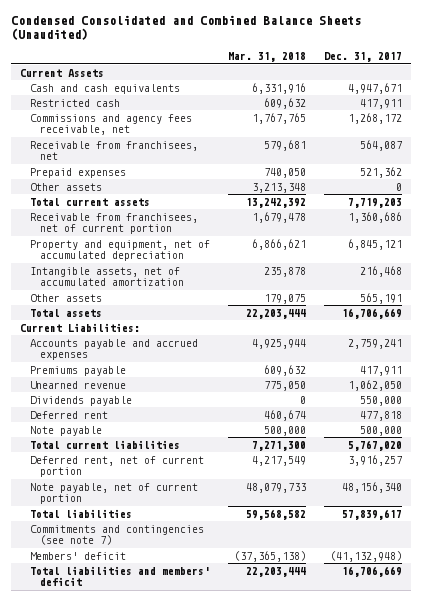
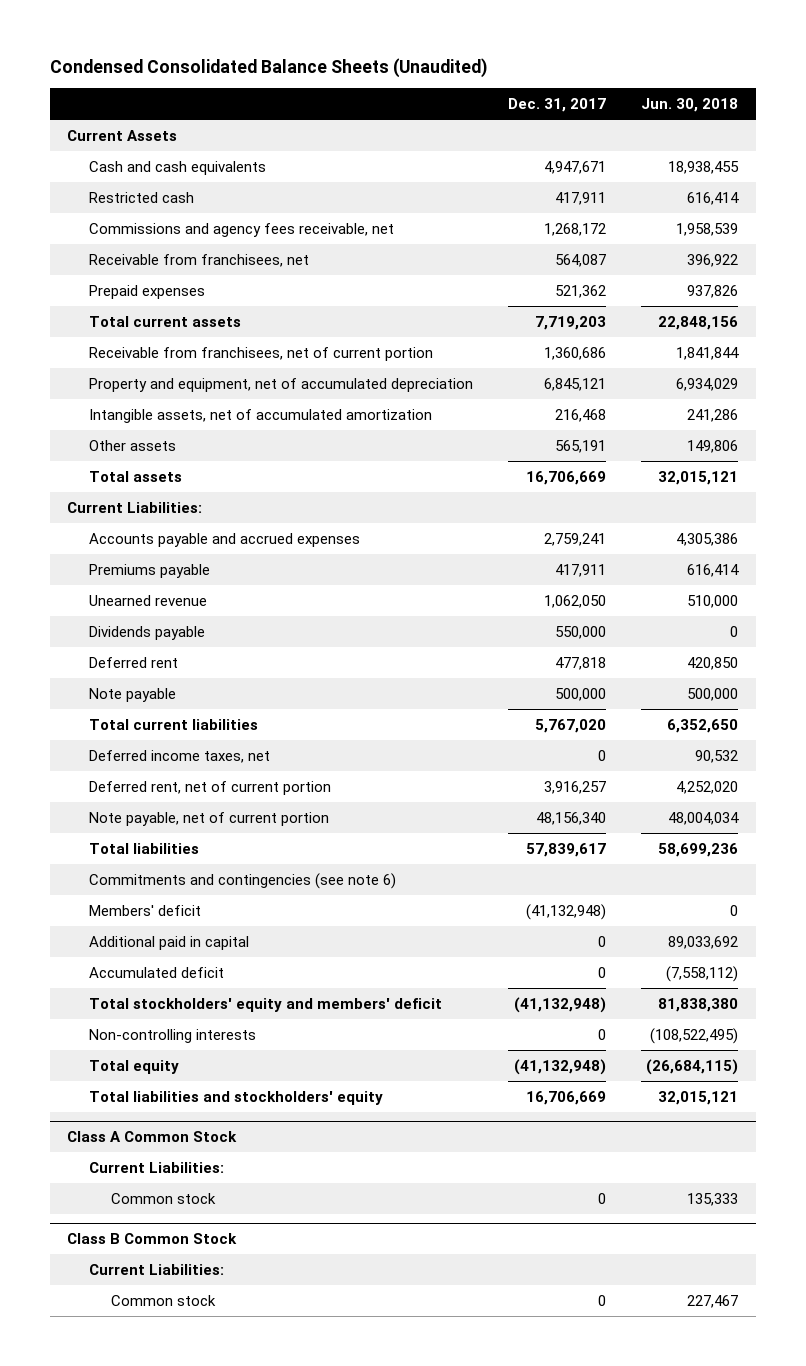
[11,15,362,41] Condensed Consolidated and Combined Balance Sheets (Unaudited) -> [49,58,487,79] Condensed Consolidated Balance Sheets (Unaudited)
[228,52,307,63] Mar. 31, 2018 -> none
none -> [641,98,739,113] Jun. 30, 2018
[30,182,103,191] Other assets -> none
none -> [89,749,271,763] Deferred income taxes, net
[30,524,205,546] Commitments and contingencies (see note 7) -> [89,872,397,889] Commitments and contingencies (see note 6)
none -> [89,935,250,950] Additional paid in capital
none -> [89,966,225,978] Accumulated deficit
none -> [89,997,443,1012] Total stockholders' equity and members' deficit
none -> [89,1028,257,1043] Non-controlling interests
none -> [89,1059,180,1074] Total equity
[30,565,211,587] Total liabilities and members' deficit -> [89,1090,384,1105] Total liabilities and stockholders' equity
none -> [67,1131,238,1143] Class A Common Stock
none -> [89,1161,225,1173] Current Liabilities:
none -> [111,1192,217,1204] Common stock
none -> [67,1233,238,1245] Class B Common Stock
none -> [89,1263,225,1275] Current Liabilities:
none -> [111,1294,217,1306] Common stock

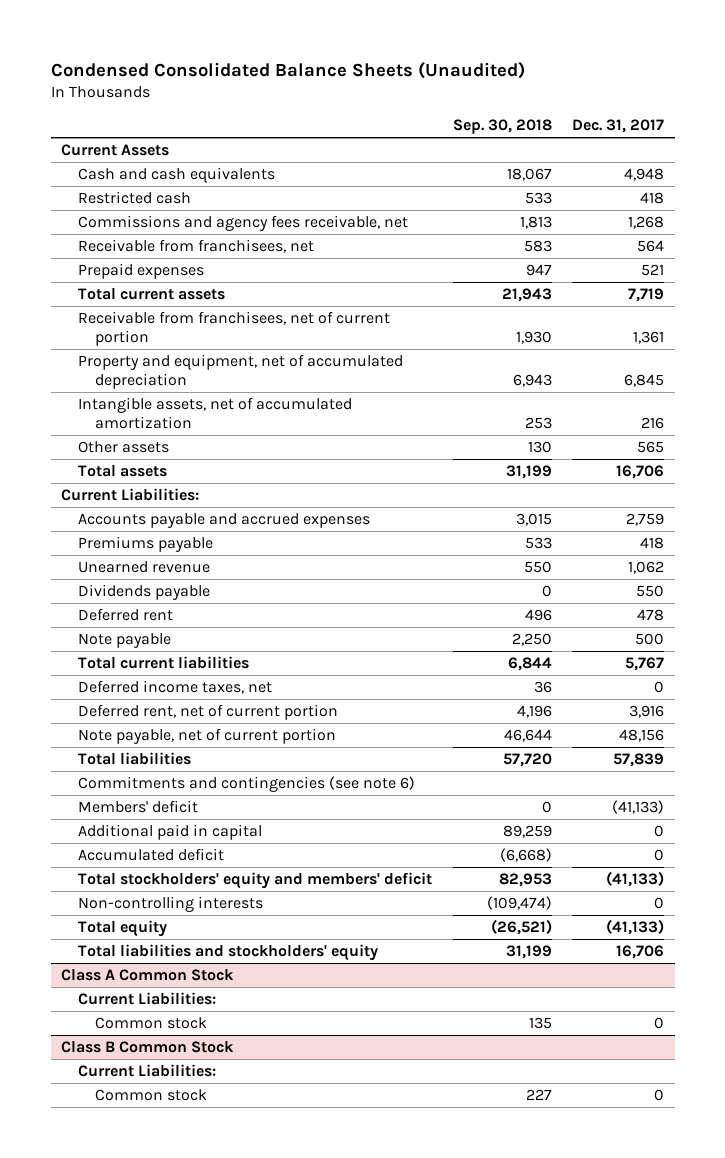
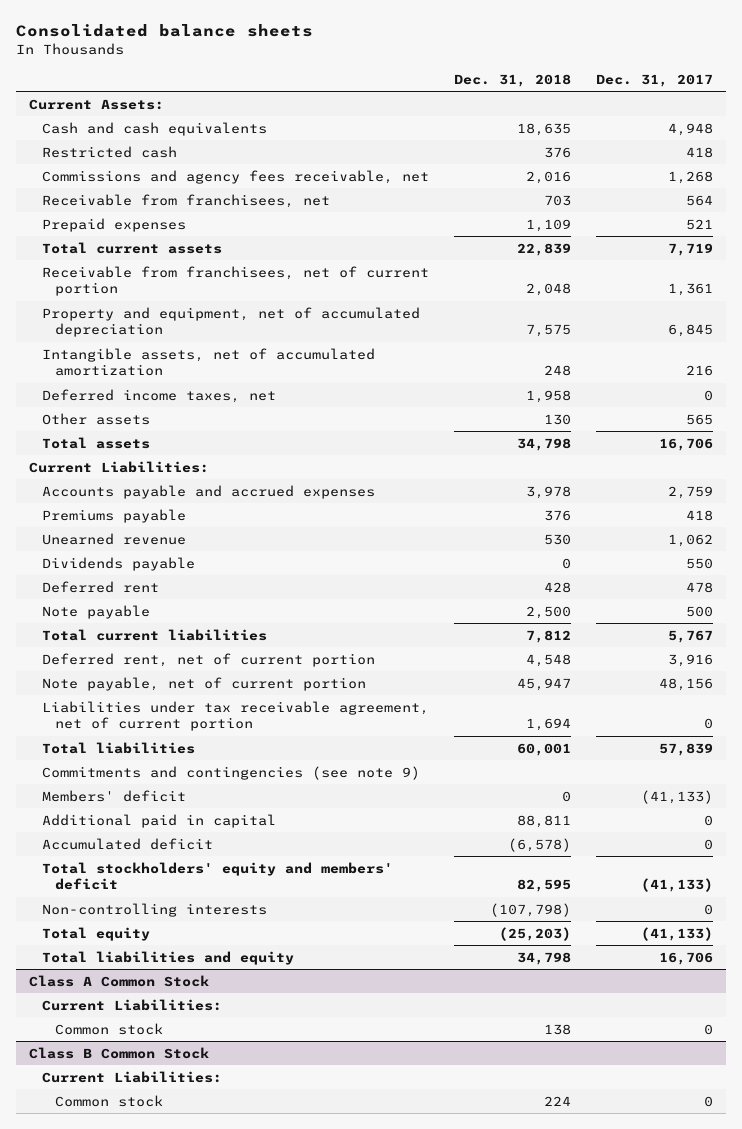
[50,61,525,79] Condensed Consolidated Balance Sheets (Unaudited) -> [16,24,314,38] Consolidated balance sheets
[452,119,552,135] Sep. 30, 2018 -> none
none -> [454,73,572,87] Dec. 31, 2018
[60,144,169,157] Current Assets -> [28,98,164,110] Current Assets:
[78,680,273,695] Deferred income taxes, net -> [41,388,276,403] Deferred income taxes, net
none -> [41,700,429,732] Liabilities under tax receivable agreement, net of current portion
[78,776,416,793] Commitments and contingencies (see note 6) -> [41,765,420,780] Commitments and contingencies (see note 9)
[78,944,379,962] Total liabilities and stockholders' equity -> [41,950,294,965] Total liabilities and equity

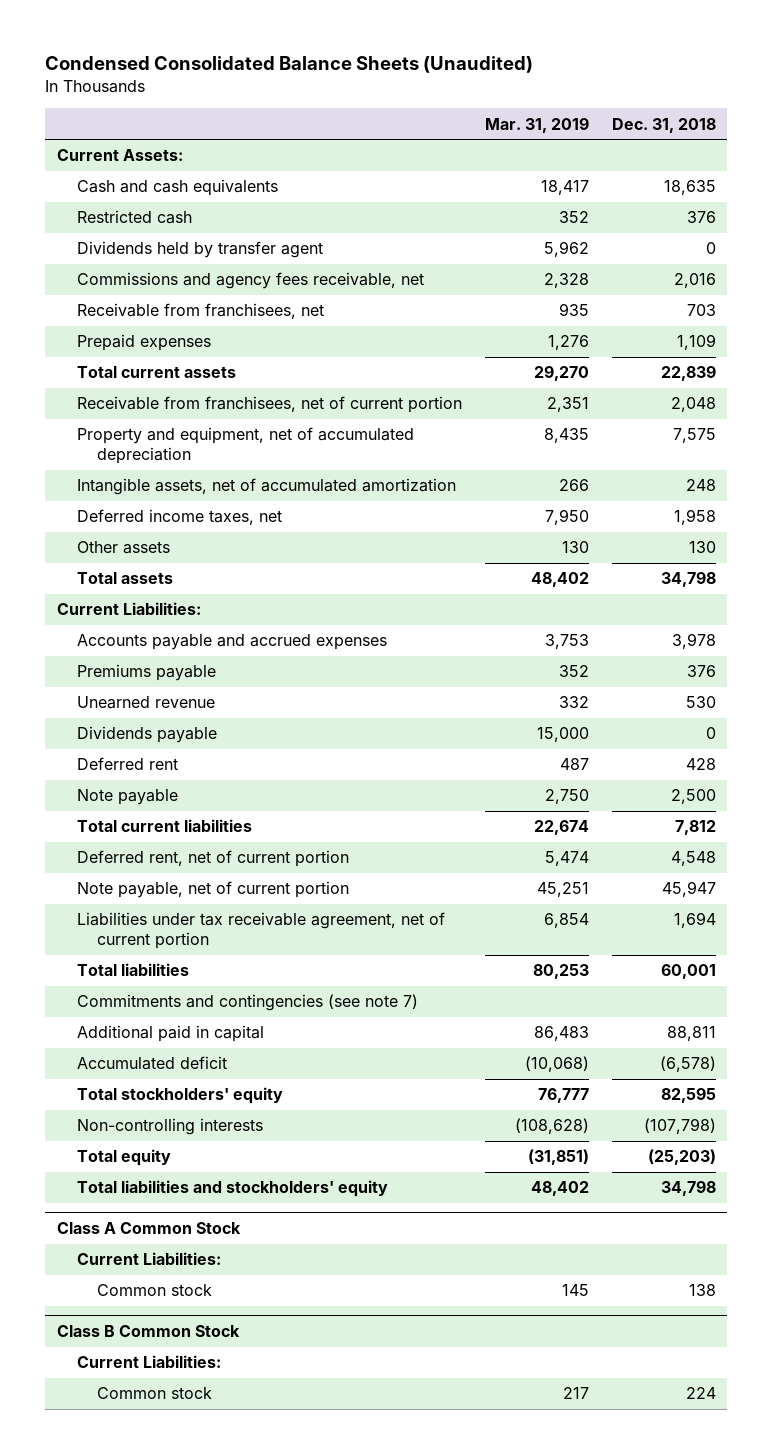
[16,24,314,38] Consolidated balance sheets -> [45,56,534,74] Condensed Consolidated Balance Sheets (Unaudited)
[596,73,714,87] Dec. 31, 2017 -> none
none -> [484,116,589,133] Mar. 31, 2019
none -> [76,241,323,259] Dividends held by transfer agent
[41,789,186,802] Members' deficit -> none
[41,765,420,780] Commitments and contingencies (see note 9) -> [76,994,418,1012] Commitments and contingencies (see note 7)
[41,861,393,891] Total stockholders' equity and members' deficit -> [76,1087,283,1105] Total stockholders' equity
[41,950,294,965] Total liabilities and equity -> [76,1180,388,1198] Total liabilities and stockholders' equity

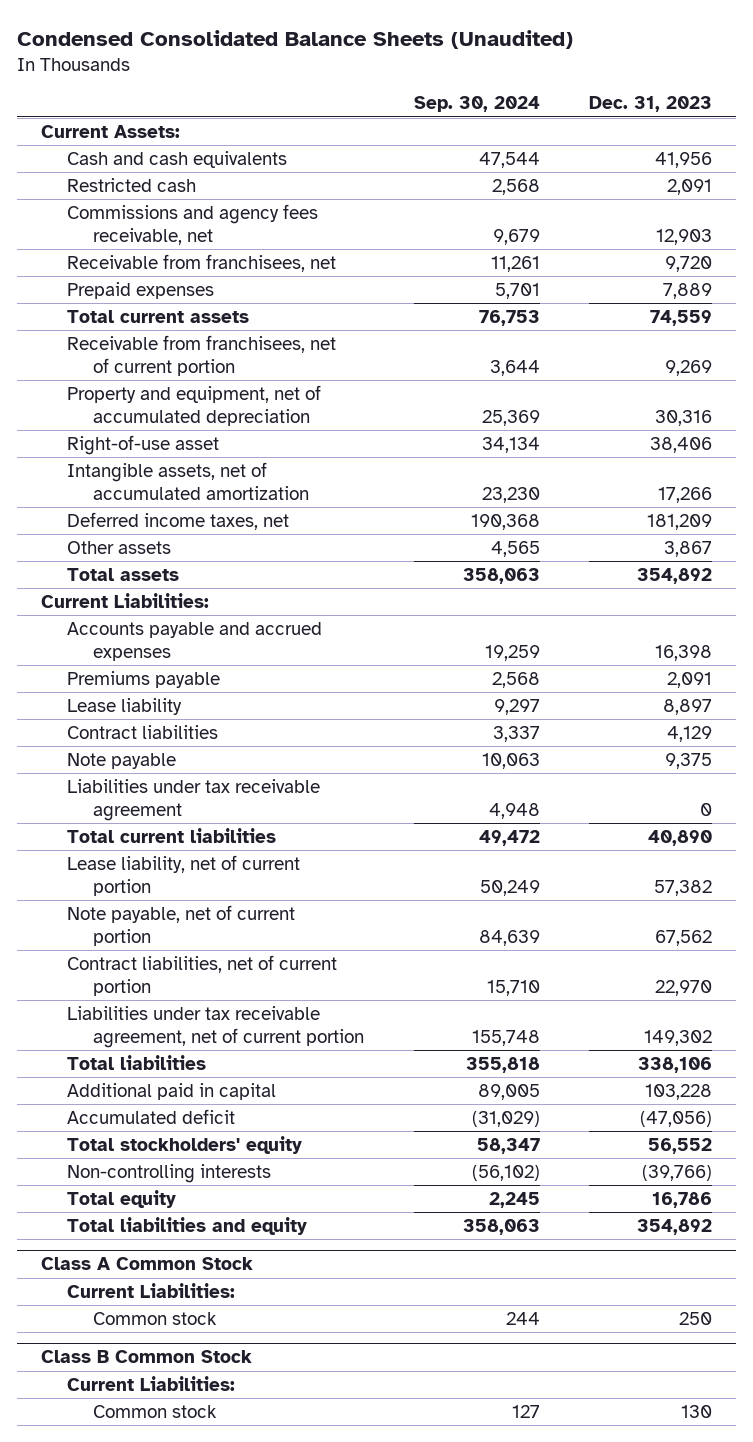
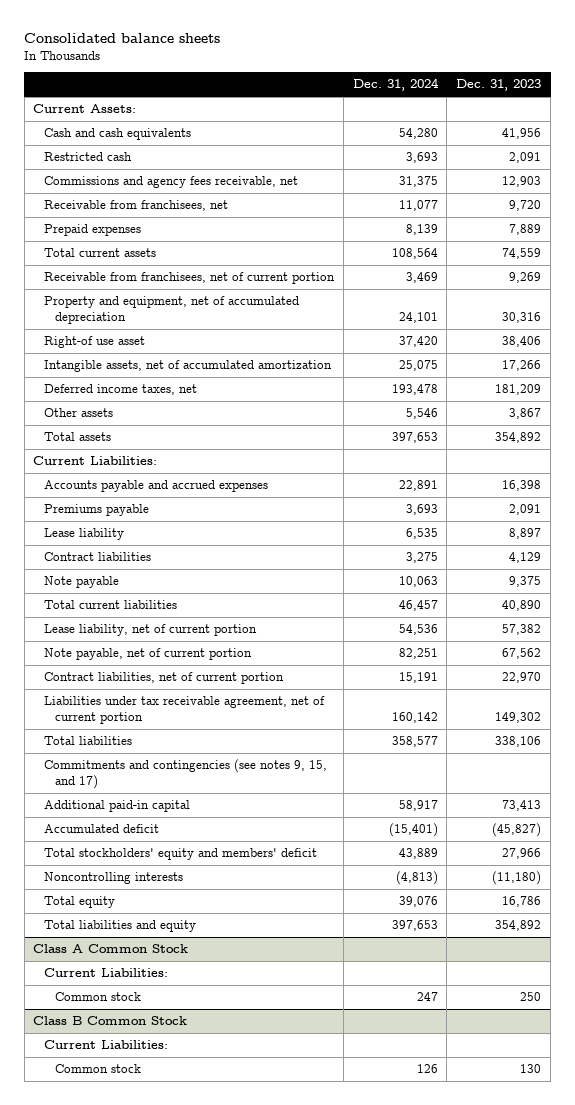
[16,29,573,49] Condensed Consolidated Balance Sheets (Unaudited) -> [24,33,221,44] Consolidated balance sheets
[413,96,540,113] Sep. 30, 2024 -> none
none -> [352,78,439,92] Dec. 31, 2024
[67,435,220,456] Right-of-use asset -> [44,336,146,349] Right-of use asset
[67,779,321,821] Liabilities under tax receivable agreement -> none
none -> [44,759,328,790] Commitments and contingencies (see notes 9, 15, and 17)
[67,1083,277,1101] Additional paid in capital -> [44,800,191,813] Additional paid-in capital
[644,1084,712,1101] 103,228 -> [502,800,542,812] 73,413
[639,1111,712,1128] (47,056) -> [492,823,542,838] (45,827)
[67,1136,303,1155] Total stockholders' equity -> [44,848,318,861] Total stockholders' equity and members' deficit
[647,1138,712,1155] 56,552 -> [502,848,542,860] 27,966
[67,1164,272,1184] Non-controlling interests -> [44,872,184,885] Noncontrolling interests
[641,1165,712,1182] (39,766) -> [492,871,542,886] (11,180)

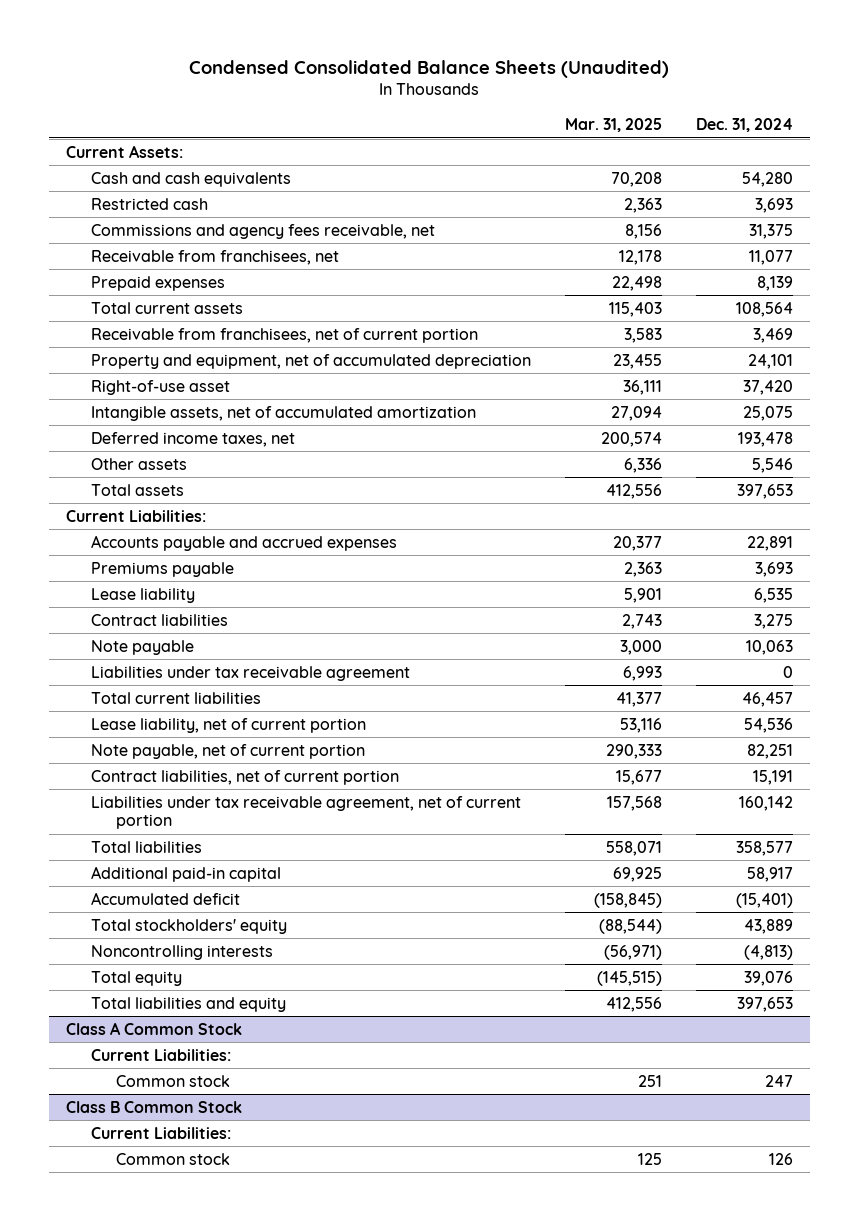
[24,33,221,44] Consolidated balance sheets -> [189,59,670,78] Condensed Consolidated Balance Sheets (Unaudited)
[456,79,542,92] Dec. 31, 2023 -> none
none -> [564,118,662,133] Mar. 31, 2025
[44,336,146,349] Right-of use asset -> [90,379,230,395] Right-of-use asset
none -> [90,665,410,681] Liabilities under tax receivable agreement
[44,759,328,790] Commitments and contingencies (see notes 9, 15, and 17) -> none
[44,848,318,861] Total stockholders' equity and members' deficit -> [90,918,287,934] Total stockholders' equity

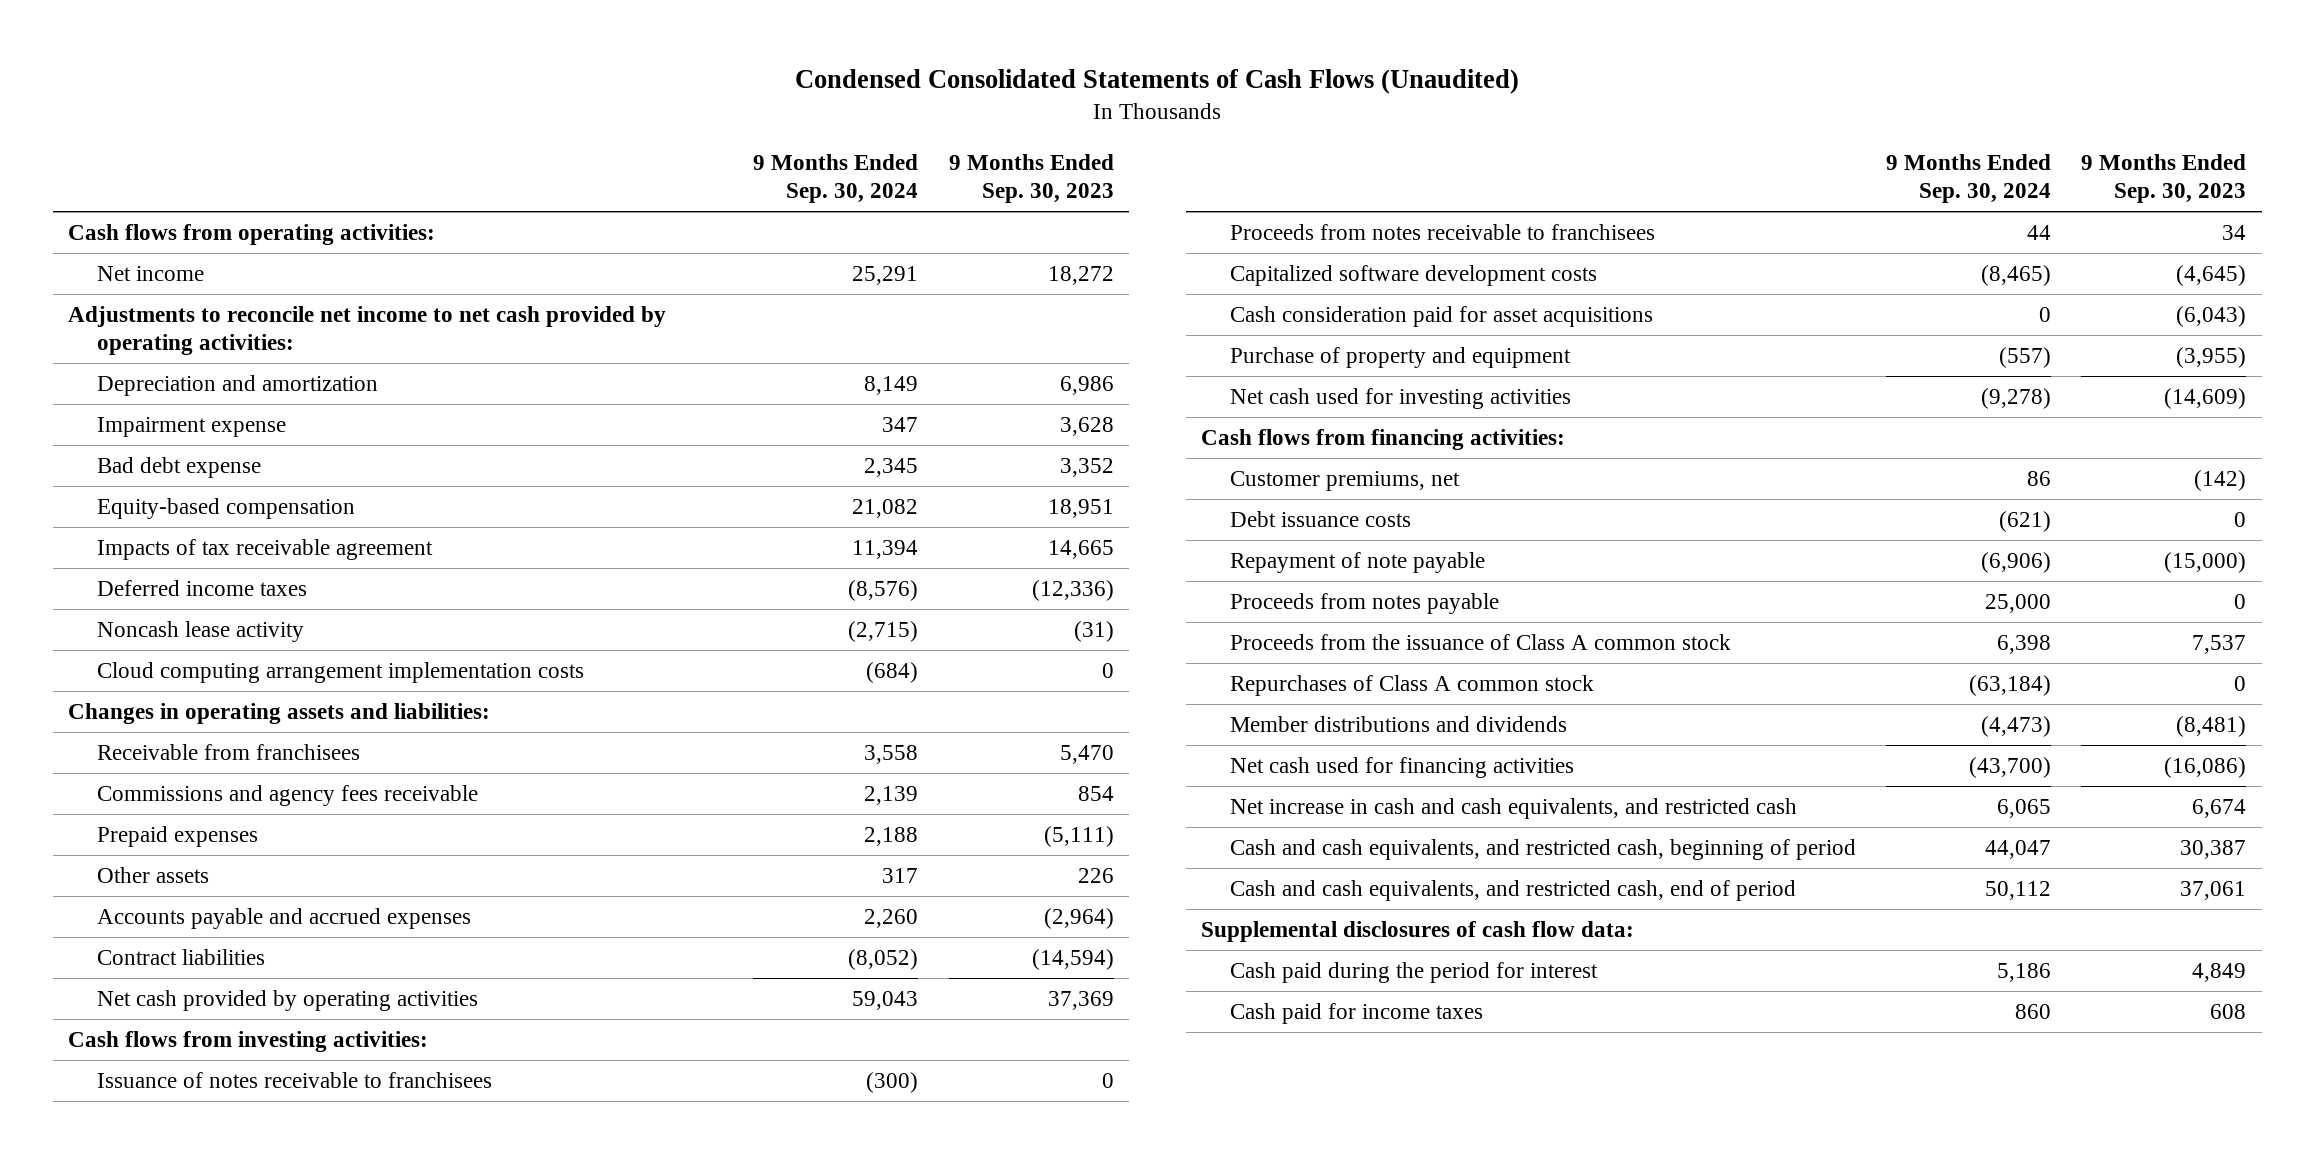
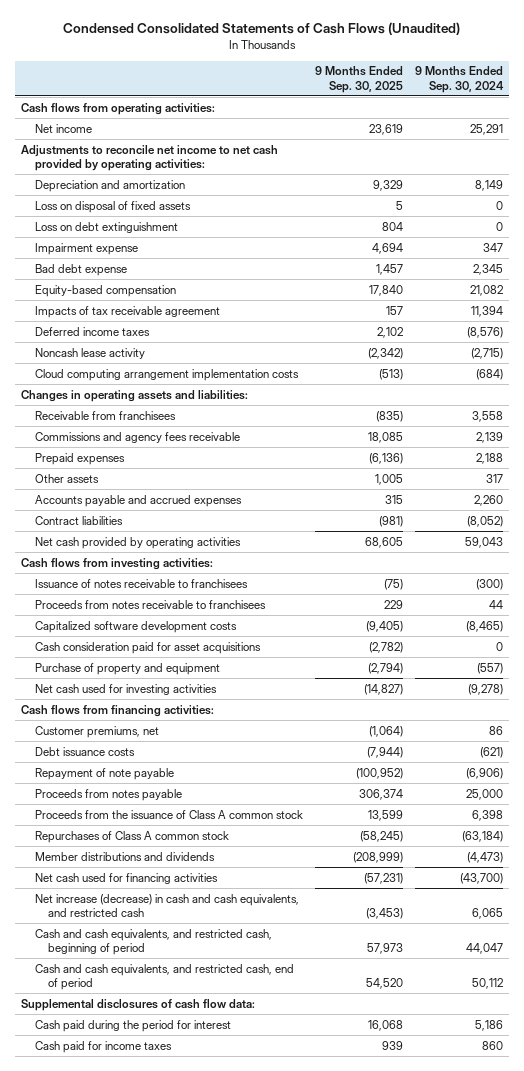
[948,154,1114,204] 9 Months Ended Sep. 30, 2023 -> none
none -> [314,66,403,93] 9 Months Ended Sep. 30, 2025
none -> [34,200,191,213] Loss on disposal of fixed assets
none -> [34,221,178,233] Loss on debt extinguishment
[1230,798,1798,820] Net increase in cash and cash equivalents, and restricted cash -> [34,893,299,918] Net increase (decrease) in cash and cash equivalents, and restricted cash

